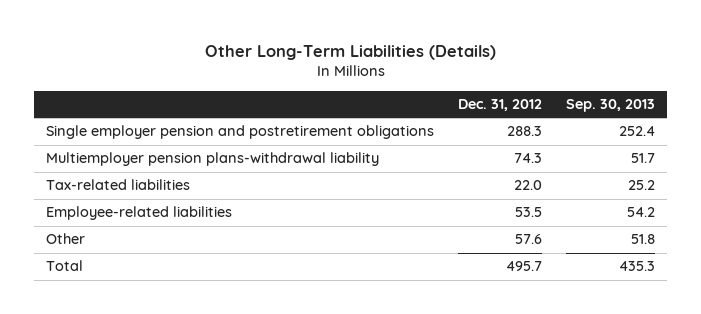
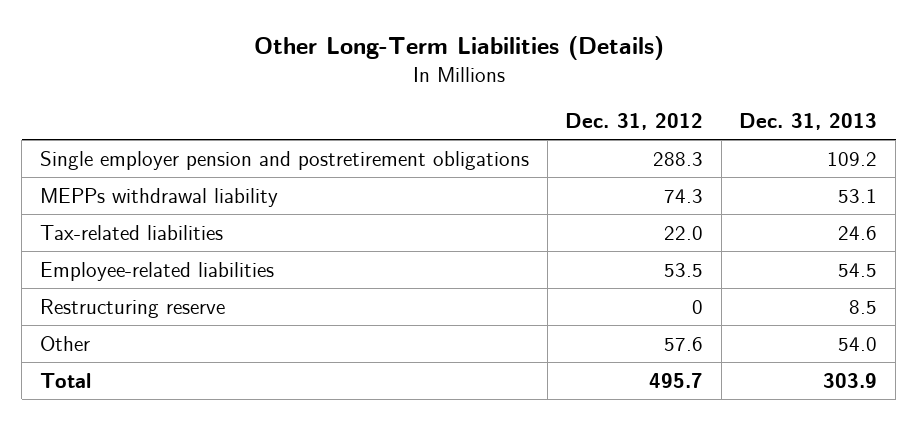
[565,99,655,113] Sep. 30, 2013 -> none
none -> [739,112,878,130] Dec. 31, 2013
[46,152,380,167] Multiemployer pension plans-withdrawal liability -> [40,187,279,207] MEPPs withdrawal liability
none -> [40,298,226,318] Restructuring reserve

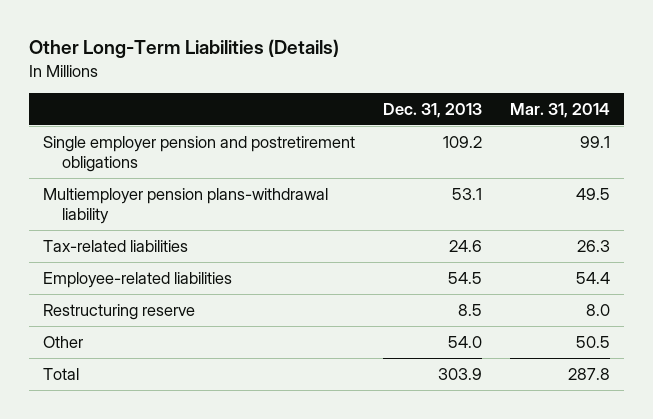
[565,112,704,130] Dec. 31, 2012 -> none
none -> [509,102,610,118] Mar. 31, 2014
[40,187,279,207] MEPPs withdrawal liability -> [42,187,328,225] Multiemployer pension plans-withdrawal liability

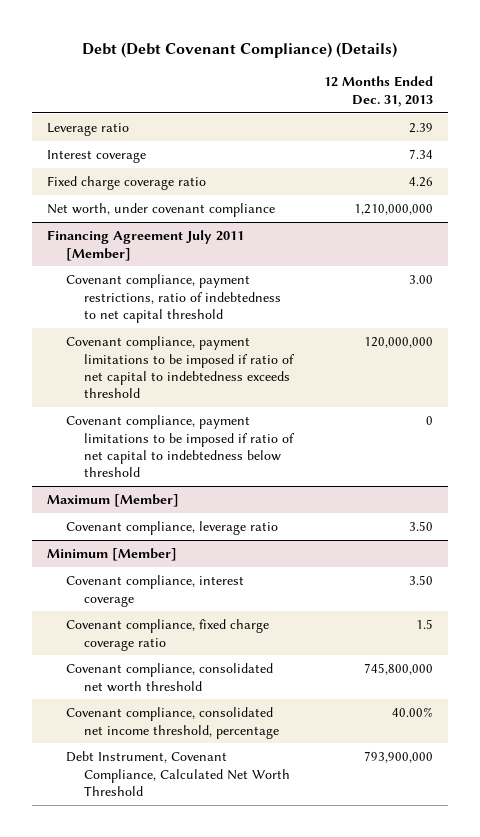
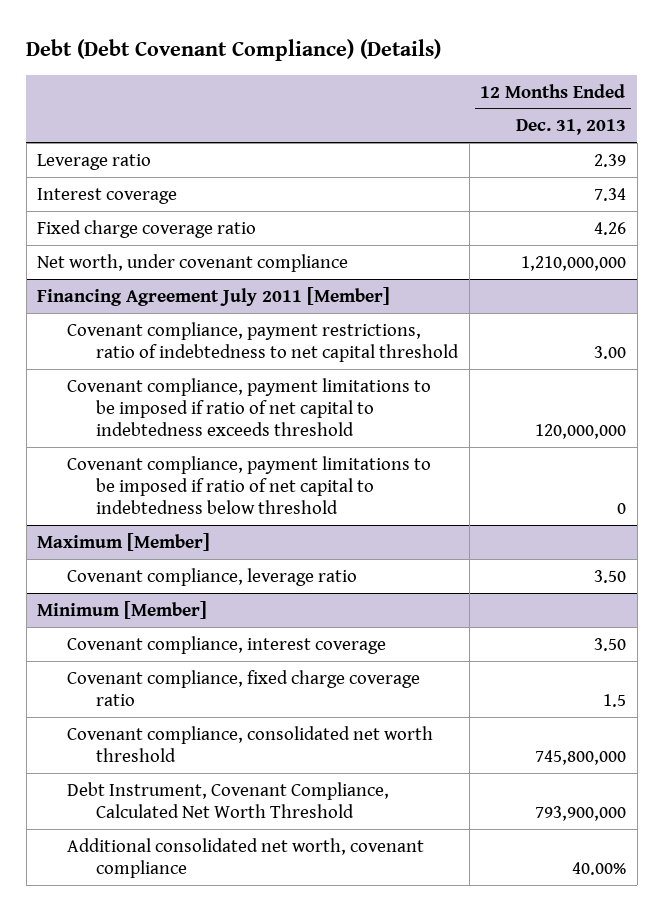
[65,707,279,739] Covenant compliance, consolidated net income threshold, percentage -> none
none -> [66,837,424,879] Additional consolidated net worth, covenant compliance

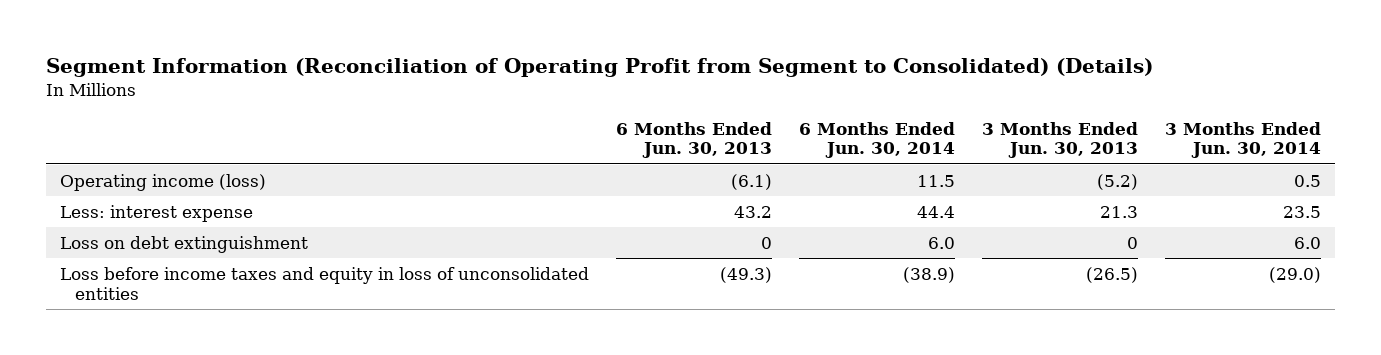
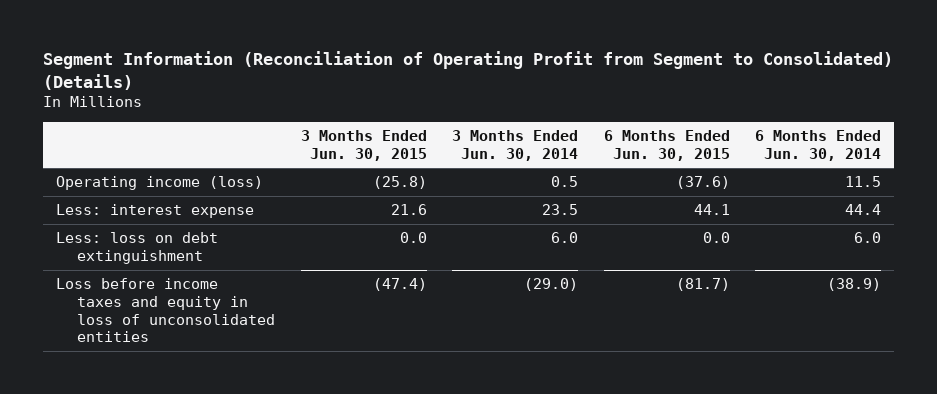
[615,121,772,159] 6 Months Ended Jun. 30, 2013 -> none
[982,121,1139,159] 3 Months Ended Jun. 30, 2013 -> none
none -> [300,129,427,161] 3 Months Ended Jun. 30, 2015
none -> [603,129,730,161] 6 Months Ended Jun. 30, 2015
[59,235,308,253] Loss on debt extinguishment -> [55,232,218,265] Less: loss on debt extinguishment

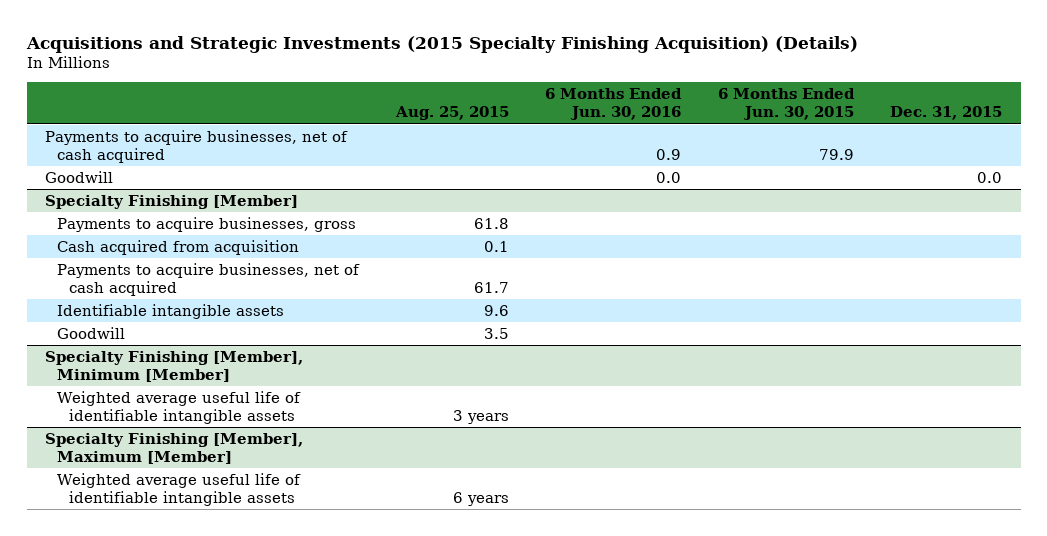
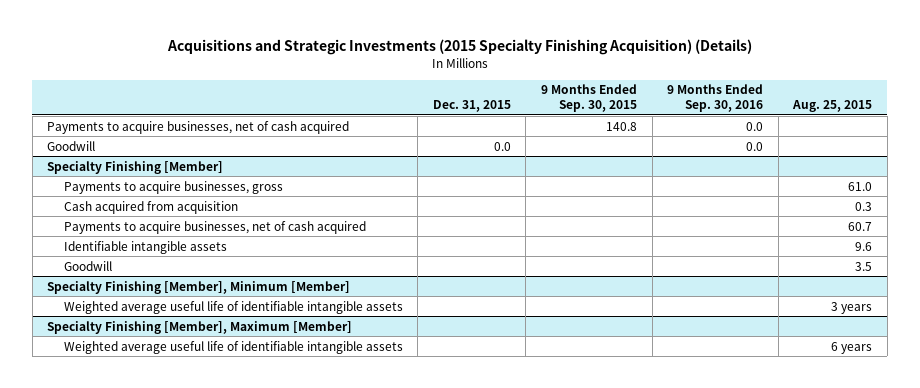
[545,88,683,121] 6 Months Ended Jun. 30, 2016 -> none
[717,88,855,121] 6 Months Ended Jun. 30, 2015 -> none
none -> [540,84,637,113] 9 Months Ended Sep. 30, 2015
none -> [667,84,764,113] 9 Months Ended Sep. 30, 2016
[473,217,509,229] 61.8 -> [848,181,873,191] 61.0
[483,240,509,252] 0.1 -> [855,201,873,211] 0.3
[473,281,509,293] 61.7 -> [848,221,873,231] 60.7

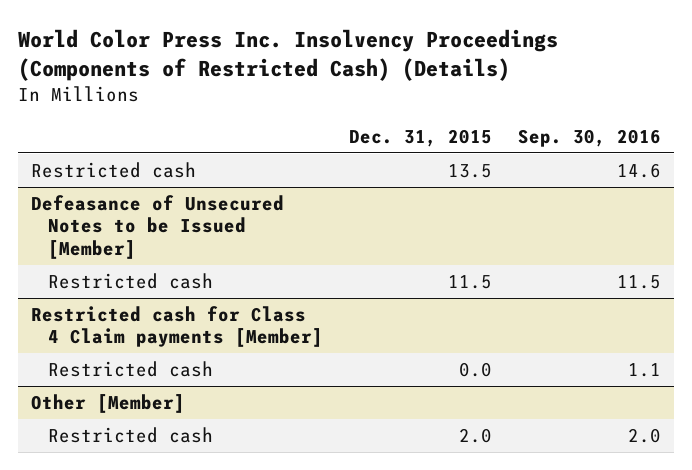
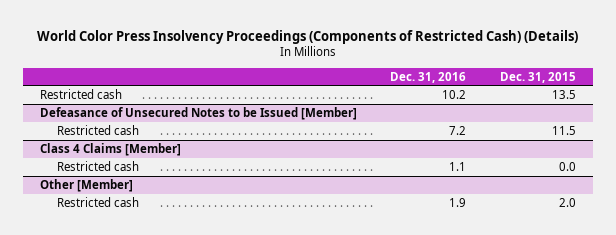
[18,29,559,82] World Color Press Inc. Insolvency Proceedings (Components of Restricted Cash) (Details) -> [36,29,578,44] World Color Press Insolvency Proceedings (Components of Restricted Cash) (Details)
[517,128,661,147] Sep. 30, 2016 -> none
none -> [390,71,467,83] Dec. 31, 2016
[31,305,324,348] Restricted cash for Class 4 Claim payments [Member] -> [39,143,181,157] Class 4 Claims [Member]

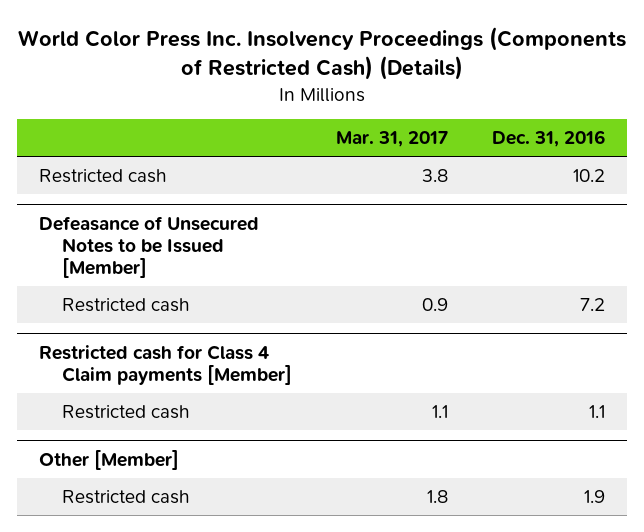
[36,29,578,44] World Color Press Insolvency Proceedings (Components of Restricted Cash) (Details) -> [18,27,627,81] World Color Press Inc. Insolvency Proceedings (Components of Restricted Cash) (Details)
[499,71,576,83] Dec. 31, 2015 -> none
none -> [336,131,449,148] Mar. 31, 2017
[39,143,181,157] Class 4 Claims [Member] -> [38,344,293,385] Restricted cash for Class 4 Claim payments [Member]

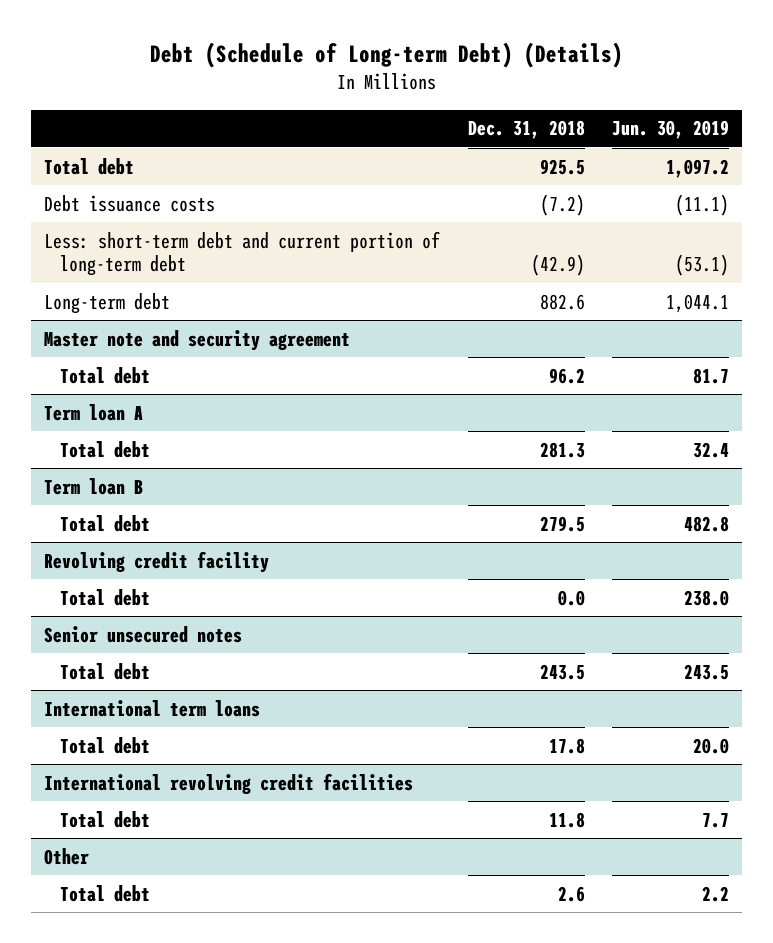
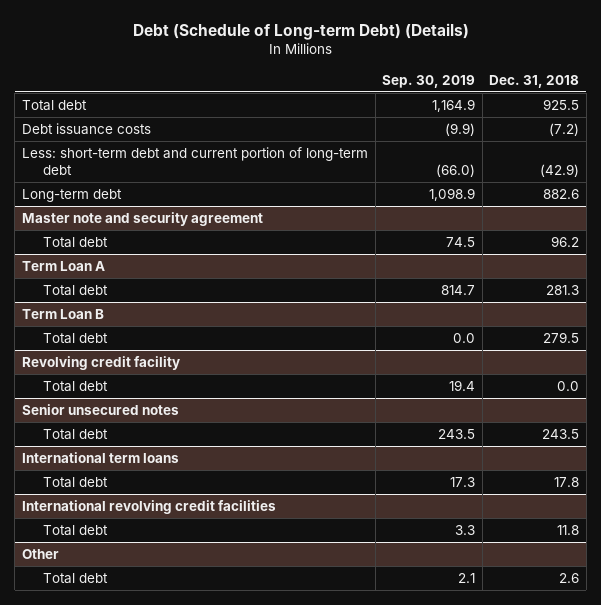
[611,120,729,140] Jun. 30, 2019 -> none
none -> [382,74,476,88] Sep. 30, 2019
[44,403,144,421] Term loan A -> [22,260,106,271] Term Loan A
[44,477,144,495] Term loan B -> [22,308,105,319] Term Loan B

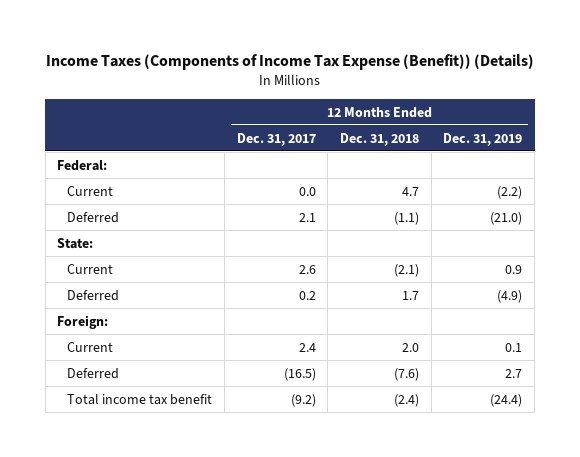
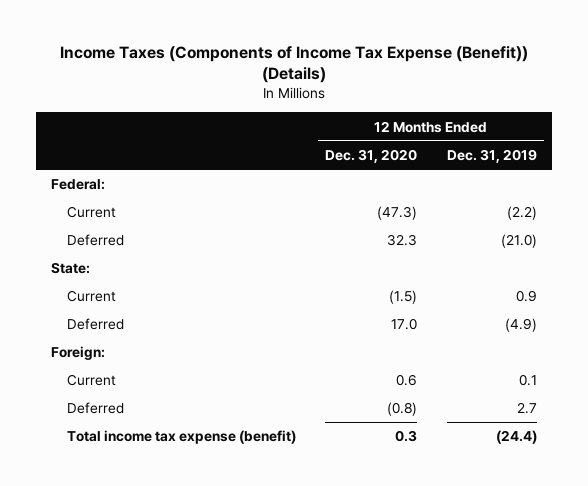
[236,132,316,146] Dec. 31, 2017 -> none
[340,132,420,146] Dec. 31, 2018 -> none
none -> [325,149,418,164] Dec. 31, 2020
[67,393,213,405] Total income tax benefit -> [66,430,296,445] Total income tax expense (benefit)

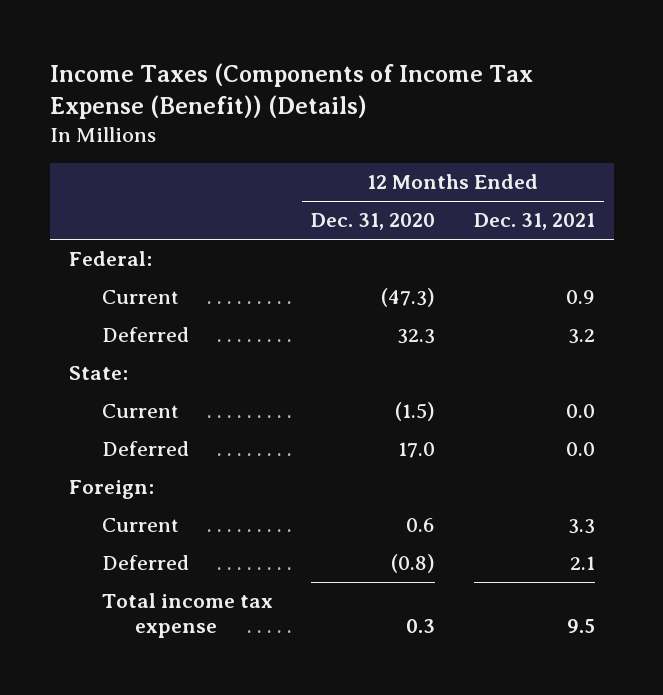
[447,149,538,164] Dec. 31, 2019 -> none
none -> [473,213,595,231] Dec. 31, 2021
[66,430,296,445] Total income tax expense (benefit) -> [101,593,273,639] Total income tax expense

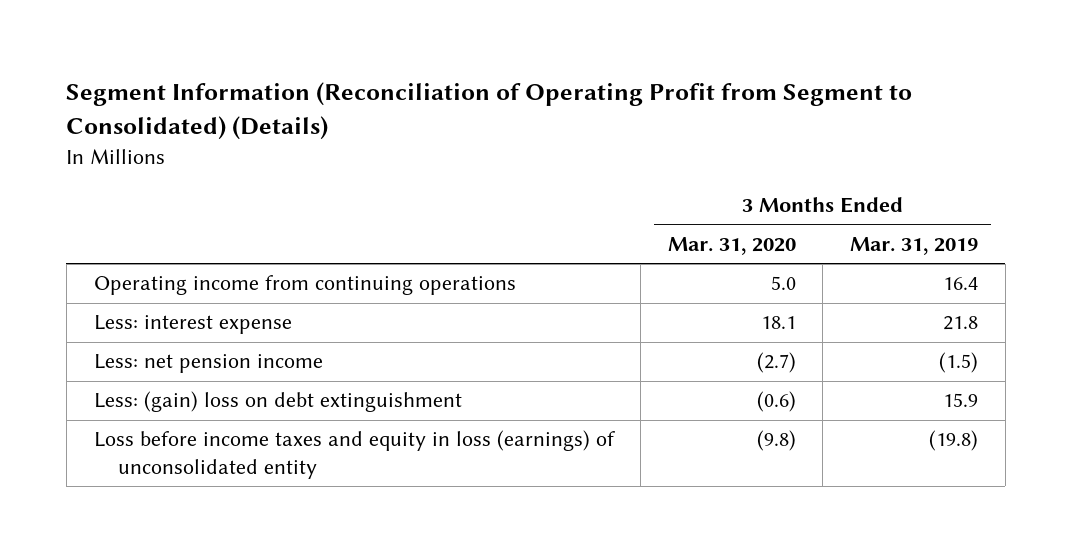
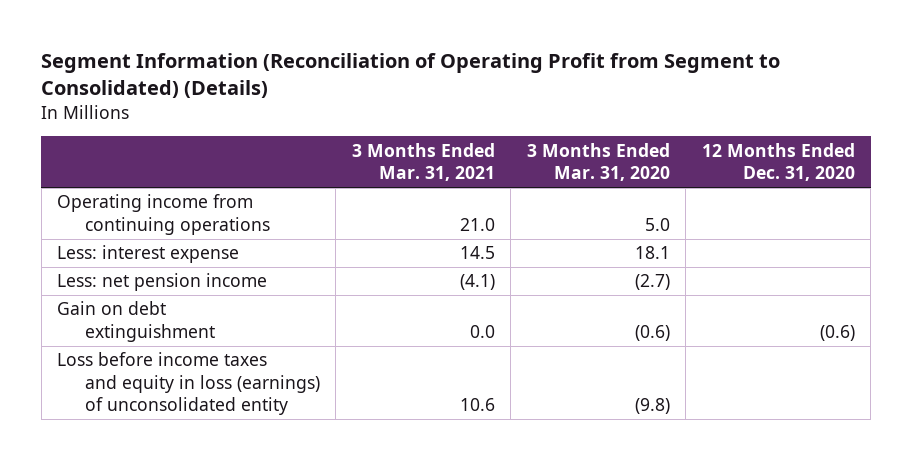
[849,236,978,255] Mar. 31, 2019 -> none
none -> [351,142,495,182] 3 Months Ended Mar. 31, 2021
none -> [701,142,855,182] 12 Months Ended Dec. 31, 2020
[93,391,462,413] Less: (gain) loss on debt extinguishment -> [57,301,215,342] Gain on debt extinguishment

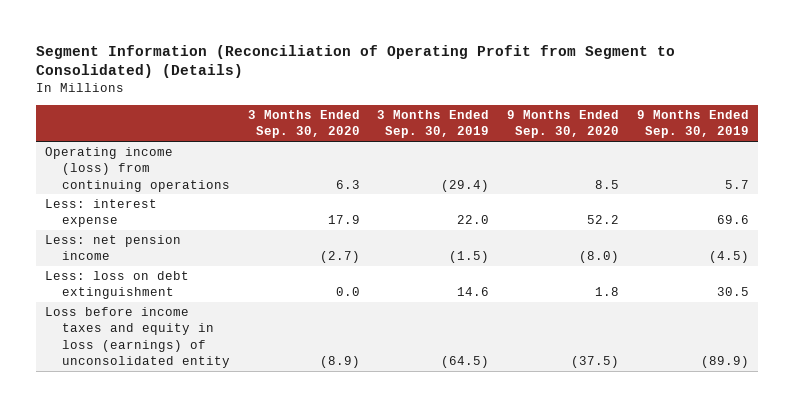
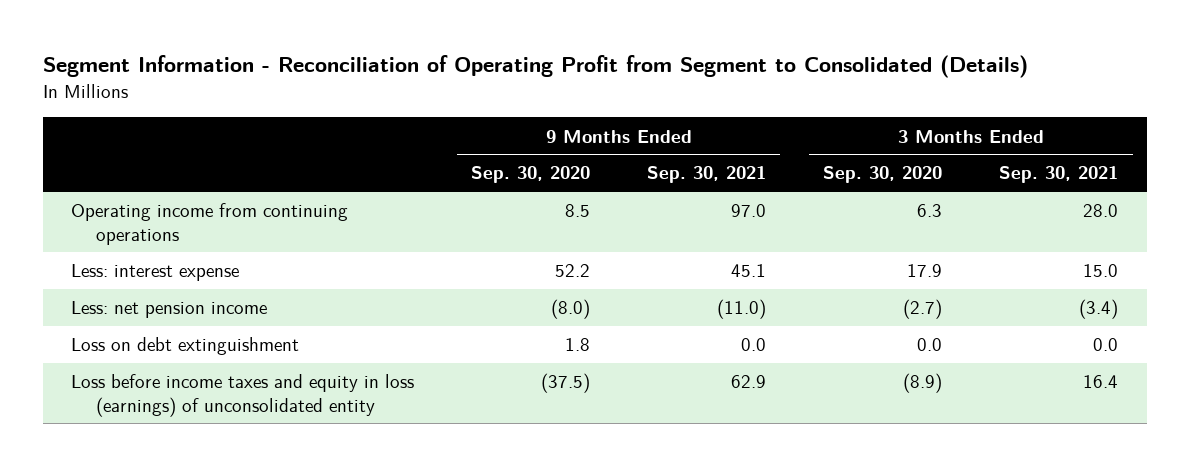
[36,44,676,79] Segment Information (Reconciliation of Operating Profit from Segment to Consolidated) (Details) -> [42,55,1028,79] Segment Information - Reconciliation of Operating Profit from Segment to Consolidated (Details)
[377,110,490,139] 3 Months Ended Sep. 30, 2019 -> none
[636,110,749,139] 9 Months Ended Sep. 30, 2019 -> none
none -> [647,166,767,184] Sep. 30, 2021
none -> [999,166,1119,184] Sep. 30, 2021
[44,147,231,192] Operating income (loss) from continuing operations -> [71,203,349,245] Operating income from continuing operations
[44,271,189,300] Less: loss on debt extinguishment -> [71,337,300,356] Loss on debt extinguishment

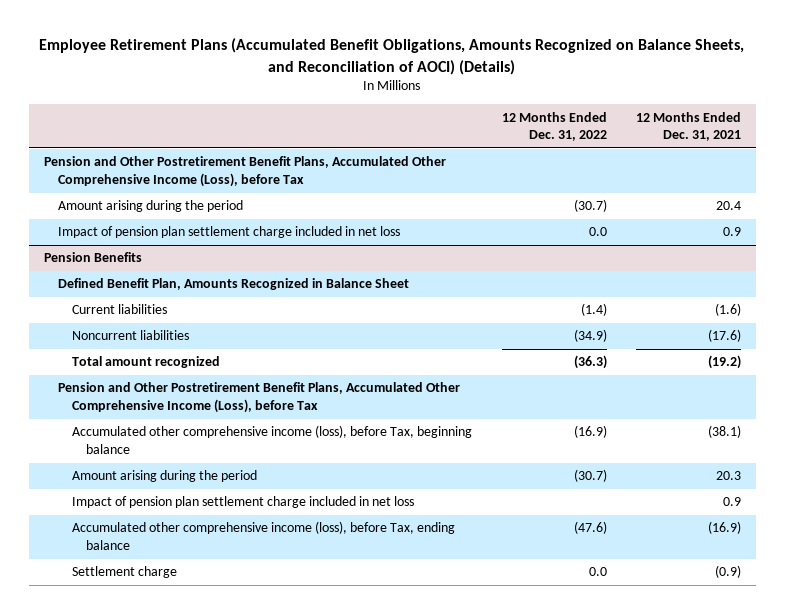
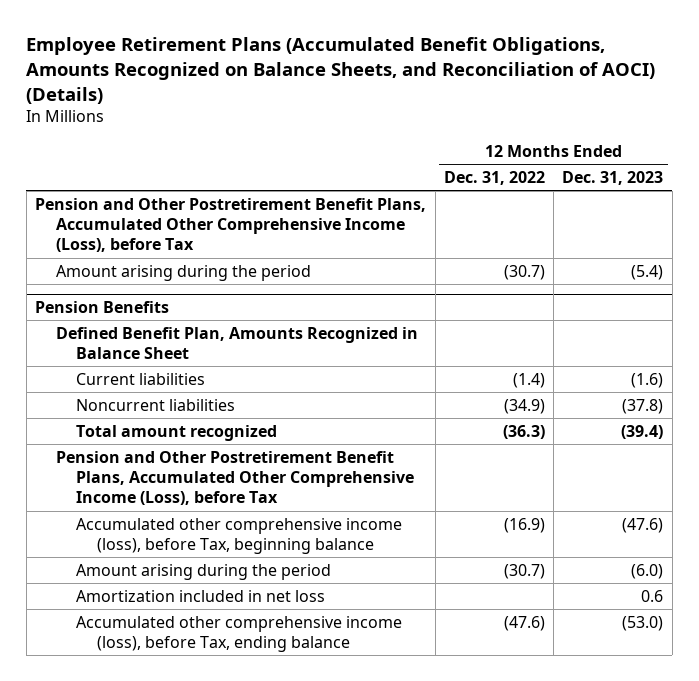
[636,111,742,142] 12 Months Ended Dec. 31, 2021 -> none
none -> [562,171,664,186] Dec. 31, 2023
[57,226,400,239] Impact of pension plan settlement charge included in net loss -> none
[72,496,415,509] Impact of pension plan settlement charge included in net loss -> none
none -> [76,589,326,602] Amortization included in net loss
[72,566,178,579] Settlement charge -> none

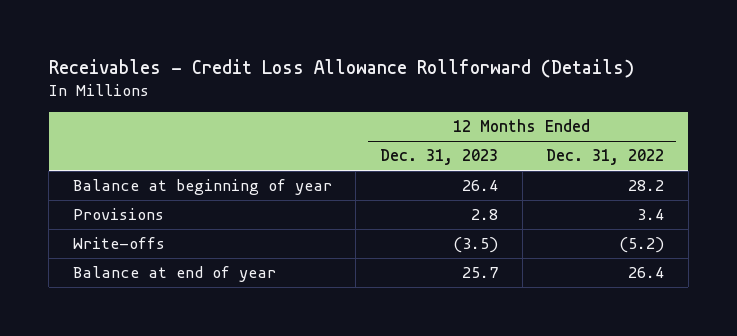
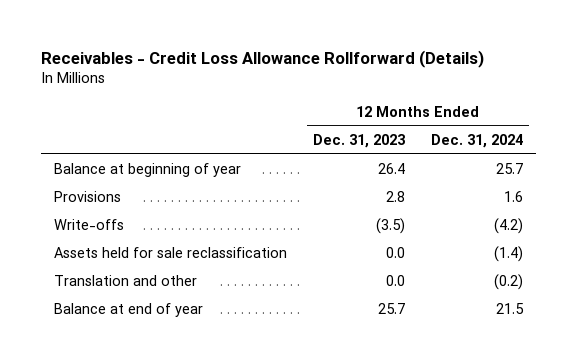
[546,149,665,166] Dec. 31, 2022 -> none
none -> [430,134,523,149] Dec. 31, 2024
none -> [54,247,288,259] Assets held for sale reclassification
none -> [54,275,198,287] Translation and other

